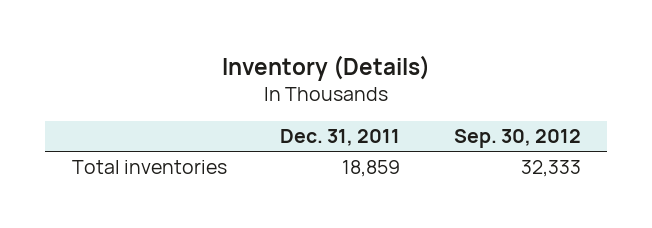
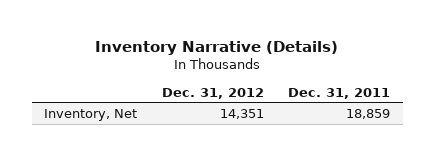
[222,55,431,82] Inventory (Details) -> [95,40,339,55] Inventory Narrative (Details)
[453,129,581,149] Sep. 30, 2012 -> none
none -> [161,87,264,99] Dec. 31, 2012
[71,160,227,175] Total inventories -> [44,109,138,122] Inventory, Net

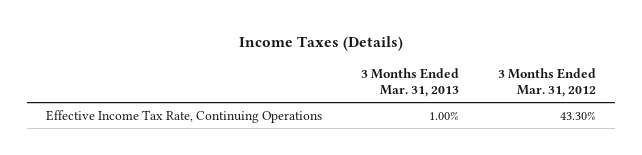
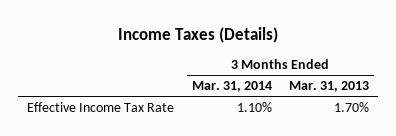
[497,67,596,97] 3 Months Ended Mar. 31, 2012 -> none
none -> [191,81,272,93] Mar. 31, 2014
[46,109,323,123] Effective Income Tax Rate, Continuing Operations -> [26,102,174,113] Effective Income Tax Rate
[428,110,459,120] 1.00% -> [334,102,370,113] 1.70%

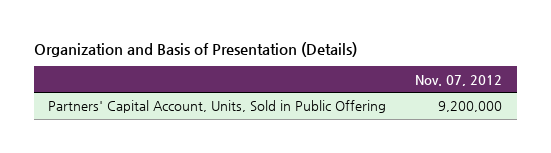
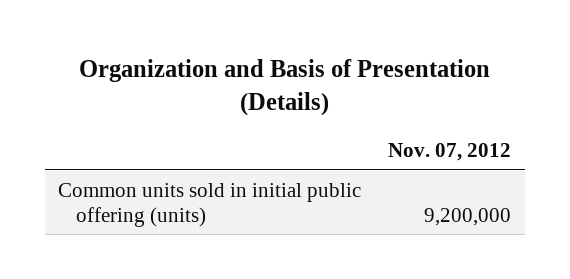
[48,100,387,114] Partners' Capital Account, Units, Sold in Public Offering -> [58,182,362,227] Common units sold in initial public offering (units)

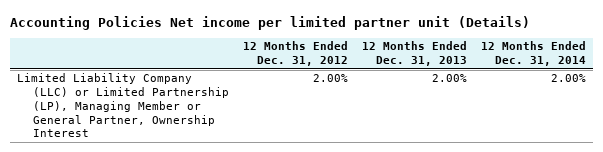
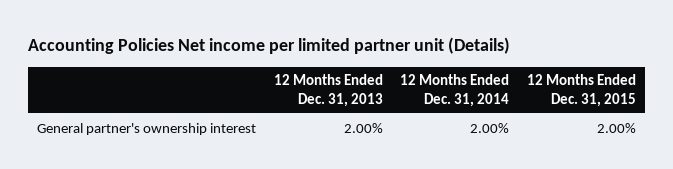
[242,41,348,67] 12 Months Ended Dec. 31, 2012 -> none
none -> [527,74,637,108] 12 Months Ended Dec. 31, 2015
[16,73,229,138] Limited Liability Company (LLC) or Limited Partnership (LP), Managing Member or General Partner, Ownership Interest -> [36,122,256,135] General partner's ownership interest

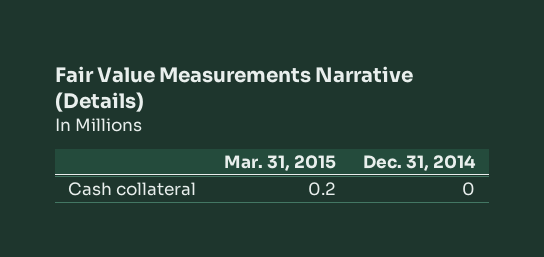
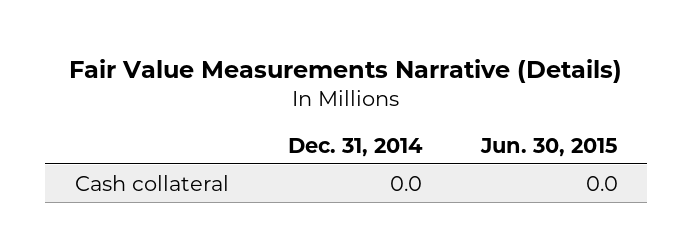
[223,154,336,171] Mar. 31, 2015 -> none
none -> [479,137,618,157] Jun. 30, 2015
[462,182,476,197] 0 -> [389,175,422,191] 0.0

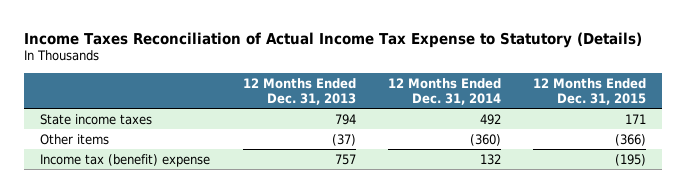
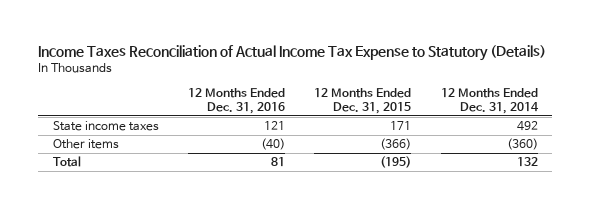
[242,77,356,105] 12 Months Ended Dec. 31, 2013 -> none
none -> [187,87,285,114] 12 Months Ended Dec. 31, 2016
[40,153,211,167] Income tax (benefit) expense -> [52,156,81,168] Total

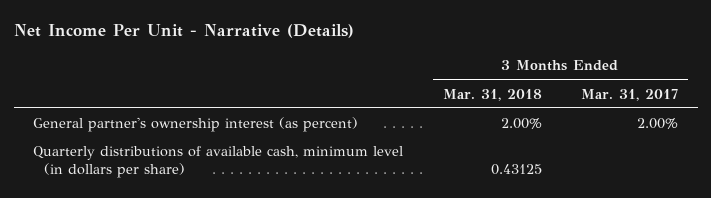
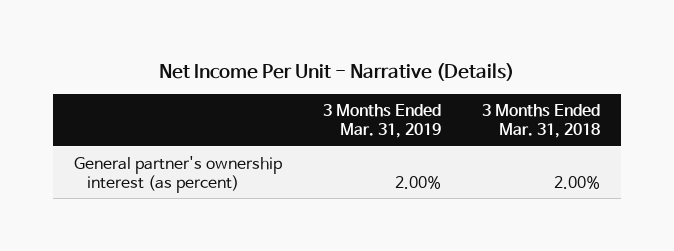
[580,88,678,101] Mar. 31, 2017 -> none
none -> [322,104,441,139] 3 Months Ended Mar. 31, 2019
[33,146,404,179] Quarterly distributions of available cash, minimum level (in dollars per share) -> none

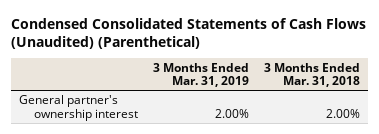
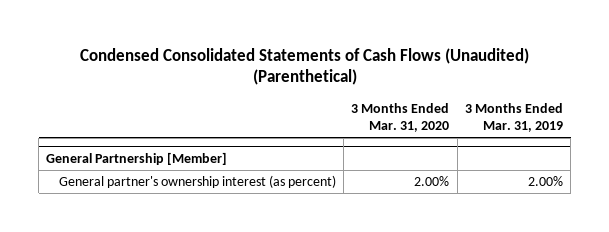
[264,62,361,88] 3 Months Ended Mar. 31, 2018 -> none
none -> [351,102,450,133] 3 Months Ended Mar. 31, 2020
none -> [46,151,228,165] General Partnership [Member]
[18,95,138,121] General partner's ownership interest -> [58,175,336,189] General partner's ownership interest (as percent)

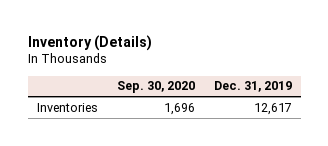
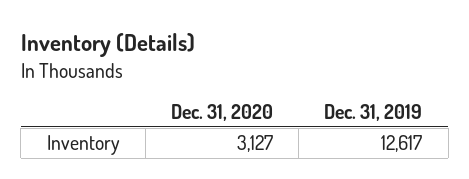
[116,81,195,94] Sep. 30, 2020 -> none
none -> [170,104,273,122] Dec. 31, 2020
[36,102,98,112] Inventories -> [46,134,120,155] Inventory

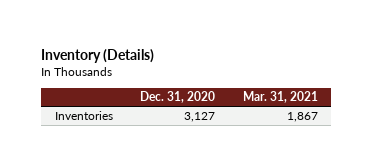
[324,104,423,122] Dec. 31, 2019 -> none
none -> [242,91,318,104] Mar. 31, 2021
[46,134,120,155] Inventory -> [54,111,113,121] Inventories

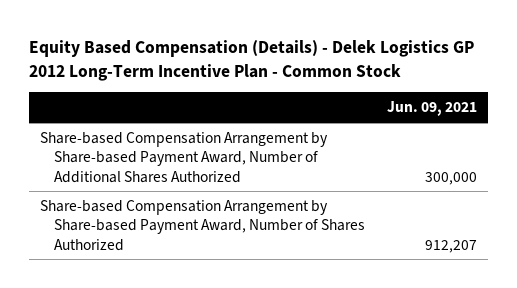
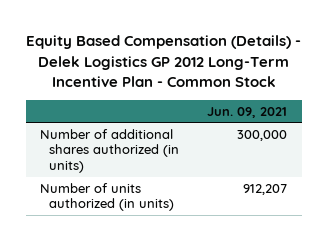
[40,132,329,183] Share-based Compensation Arrangement by Share-based Payment Award, Number of Additional Shares Authorized -> [40,128,180,174] Number of additional shares authorized (in units)
[40,200,365,251] Share-based Compensation Arrangement by Share-based Payment Award, Number of Shares Authorized -> [40,182,175,212] Number of units authorized (in units)

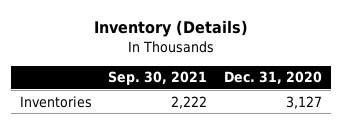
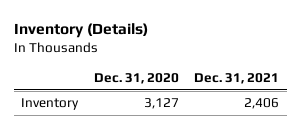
[108,71,208,86] Sep. 30, 2021 -> none
none -> [194,72,280,84] Dec. 31, 2021
[19,95,92,108] Inventories -> [21,98,80,111] Inventory

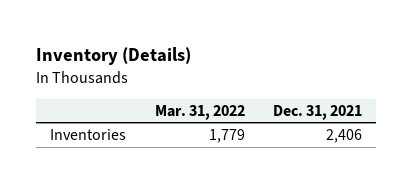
[93,72,179,84] Dec. 31, 2020 -> none
none -> [154,104,245,120] Mar. 31, 2022
[21,98,80,111] Inventory -> [49,129,126,141] Inventories

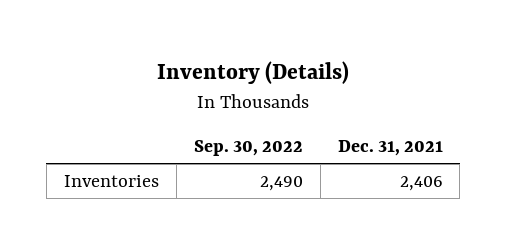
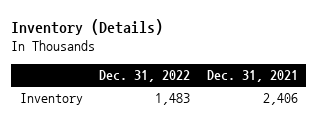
[193,140,303,157] Sep. 30, 2022 -> none
none -> [99,70,191,83] Dec. 31, 2022
[63,175,159,188] Inventories -> [19,93,83,106] Inventory

